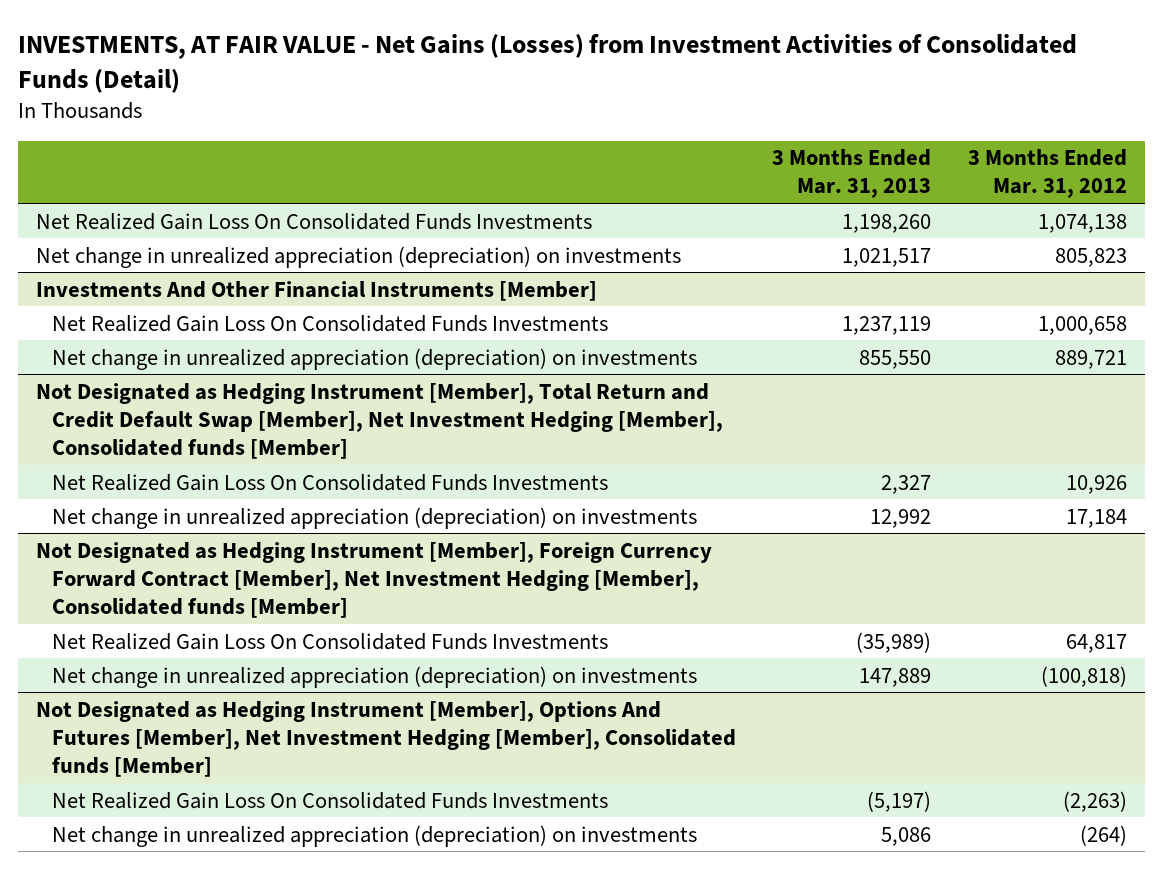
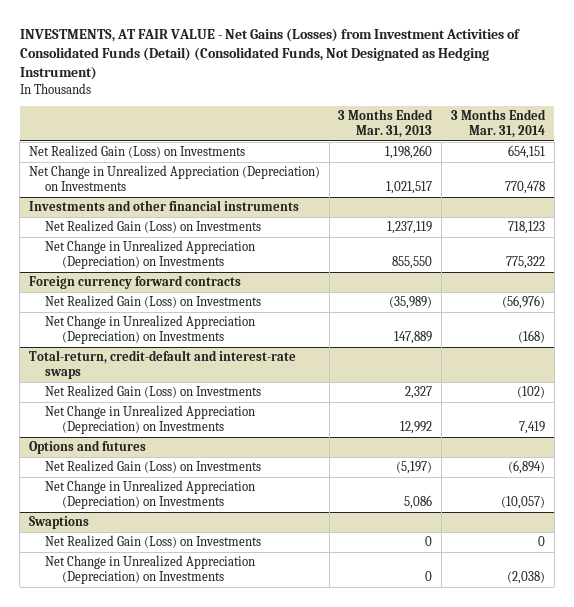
[18,34,1078,93] INVESTMENTS, AT FAIR VALUE - Net Gains (Losses) from Investment Activities of Consolidated Funds (Detail) -> [19,27,520,80] INVESTMENTS, AT FAIR VALUE - Net Gains (Losses) from Investment Activities of Consolidated Funds (Detail) (Consolidated Funds, Not Designated as Hedging Instrument)
[967,149,1127,199] 3 Months Ended Mar. 31, 2012 -> none
none -> [450,109,546,138] 3 Months Ended Mar. 31, 2014
[36,382,724,459] Not Designated as Hedging Instrument [Member], Total Return and Credit Default Swap [Member], Net Investment Hedging [Member], Consolidated funds [Member] -> none
[36,541,713,618] Not Designated as Hedging Instrument [Member], Foreign Currency Forward Contract [Member], Net Investment Hedging [Member], Consolidated funds [Member] -> none
[36,700,737,777] Not Designated as Hedging Instrument [Member], Options And Futures [Member], Net Investment Hedging [Member], Consolidated funds [Member] -> none
[36,212,593,230] Net Realized Gain Loss On Consolidated Funds Investments -> [28,145,245,159] Net Realized Gain (Loss) on Investments
[36,245,682,268] Net change in unrealized appreciation (depreciation) on investments -> [28,165,320,191] Net Change in Unrealized Appreciation (Depreciation) on Investments
[36,280,598,301] Investments And Other Financial Instruments [Member] -> [28,200,299,212] Investments and other financial instruments
[52,314,609,332] Net Realized Gain Loss On Consolidated Funds Investments -> [45,220,262,234] Net Realized Gain (Loss) on Investments
[52,347,698,370] Net change in unrealized appreciation (depreciation) on investments -> [45,240,256,269] Net Change in Unrealized Appreciation (Depreciation) on Investments
none -> [28,275,241,290] Foreign currency forward contracts
[52,473,609,491] Net Realized Gain Loss On Consolidated Funds Investments -> [45,295,262,309] Net Realized Gain (Loss) on Investments
[881,474,932,494] 2,327 -> [389,296,433,310] (35,989)
[52,506,698,529] Net change in unrealized appreciation (depreciation) on investments -> [45,315,256,344] Net Change in Unrealized Appreciation (Depreciation) on Investments
[870,508,932,528] 12,992 -> [394,330,433,344] 147,889
none -> [28,350,296,379] Total-return, credit-default and interest-rate swaps
[52,632,609,650] Net Realized Gain Loss On Consolidated Funds Investments -> [45,385,262,399] Net Realized Gain (Loss) on Investments
[856,631,932,653] (35,989) -> [405,386,433,400] 2,327
[52,665,698,688] Net change in unrealized appreciation (depreciation) on investments -> [45,405,256,434] Net Change in Unrealized Appreciation (Depreciation) on Investments
[859,667,932,687] 147,889 -> [400,420,433,434] 12,992
none -> [28,440,146,455] Options and futures
[52,791,609,809] Net Realized Gain Loss On Consolidated Funds Investments -> [45,460,262,474] Net Realized Gain (Loss) on Investments
[52,824,698,847] Net change in unrealized appreciation (depreciation) on investments -> [45,480,256,509] Net Change in Unrealized Appreciation (Depreciation) on Investments
none -> [28,516,89,530] Swaptions
none -> [45,535,262,549] Net Realized Gain (Loss) on Investments
none -> [45,555,256,584] Net Change in Unrealized Appreciation (Depreciation) on Investments

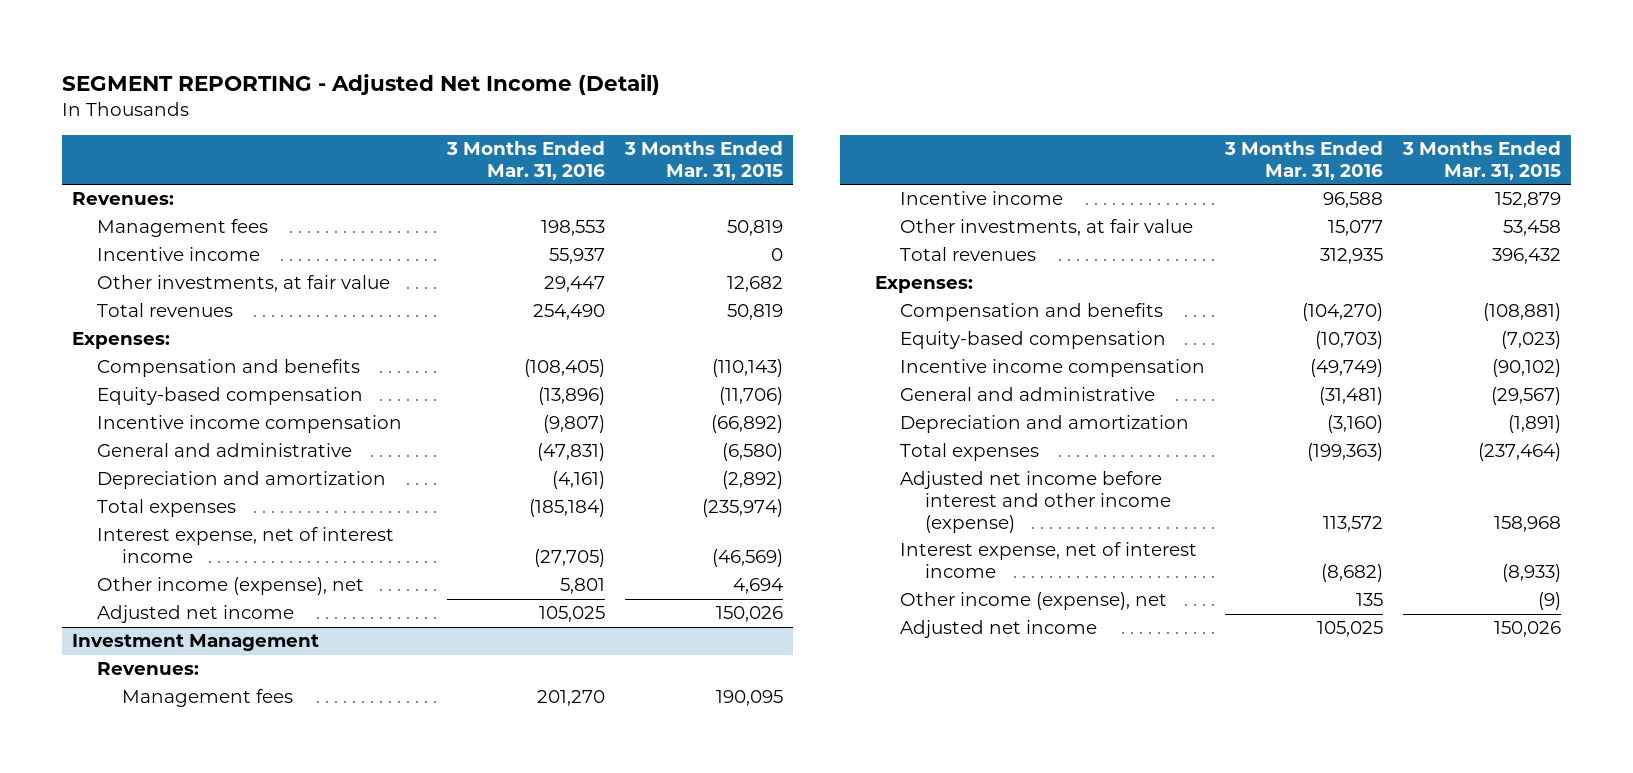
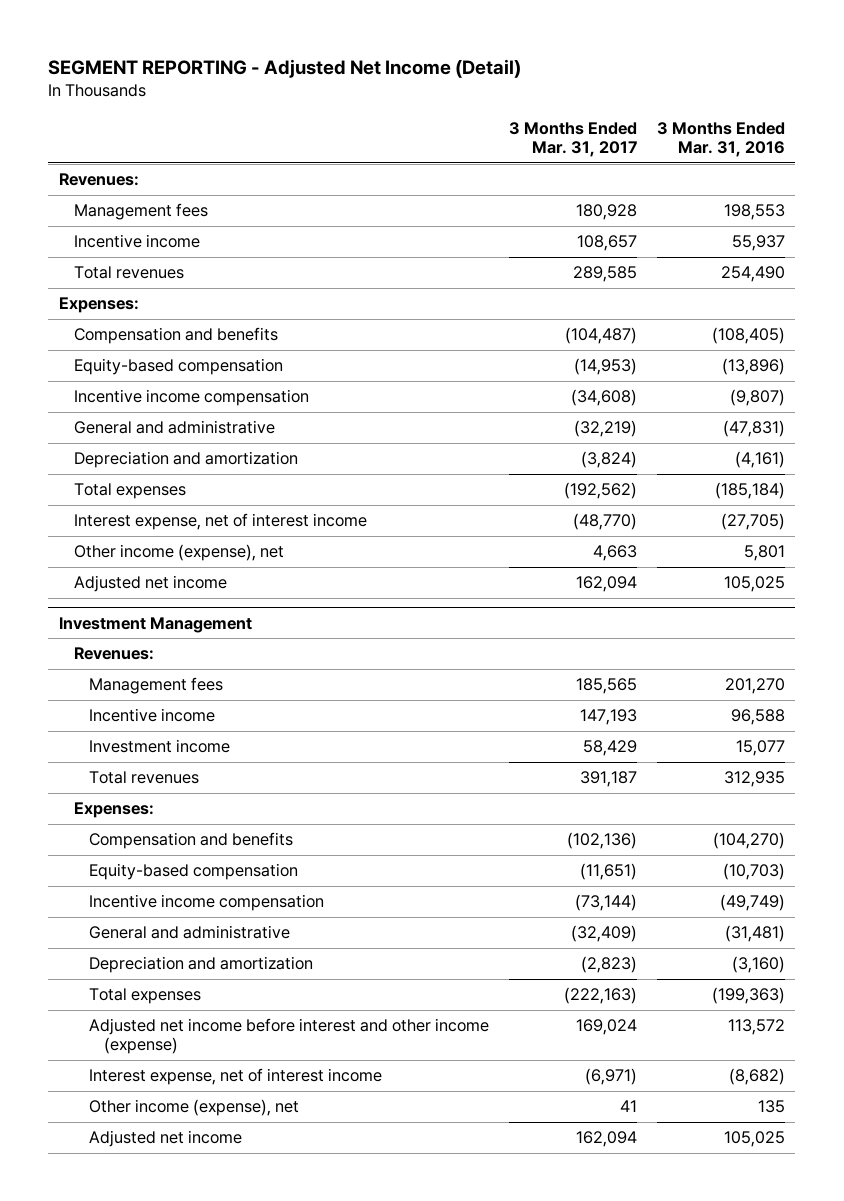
[624,141,784,180] 3 Months Ended Mar. 31, 2015 -> none
none -> [509,121,638,158] 3 Months Ended Mar. 31, 2017
[96,275,390,293] Other investments, at fair value -> none
[900,219,1194,237] Other investments, at fair value -> [88,739,230,754] Investment income

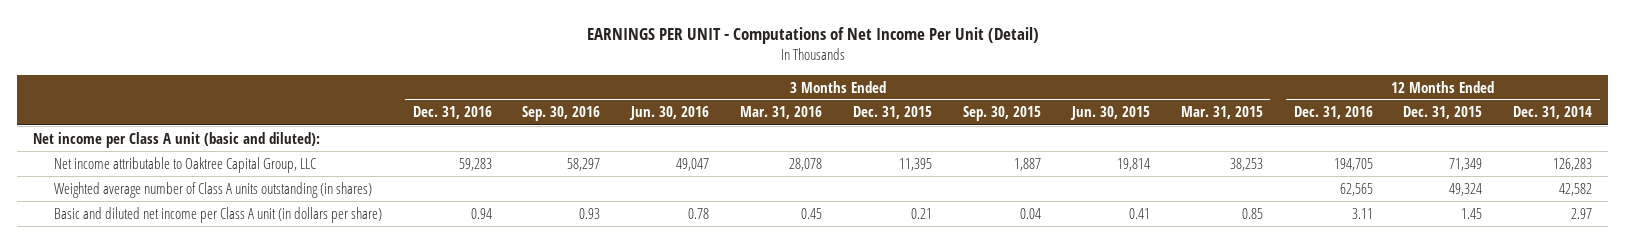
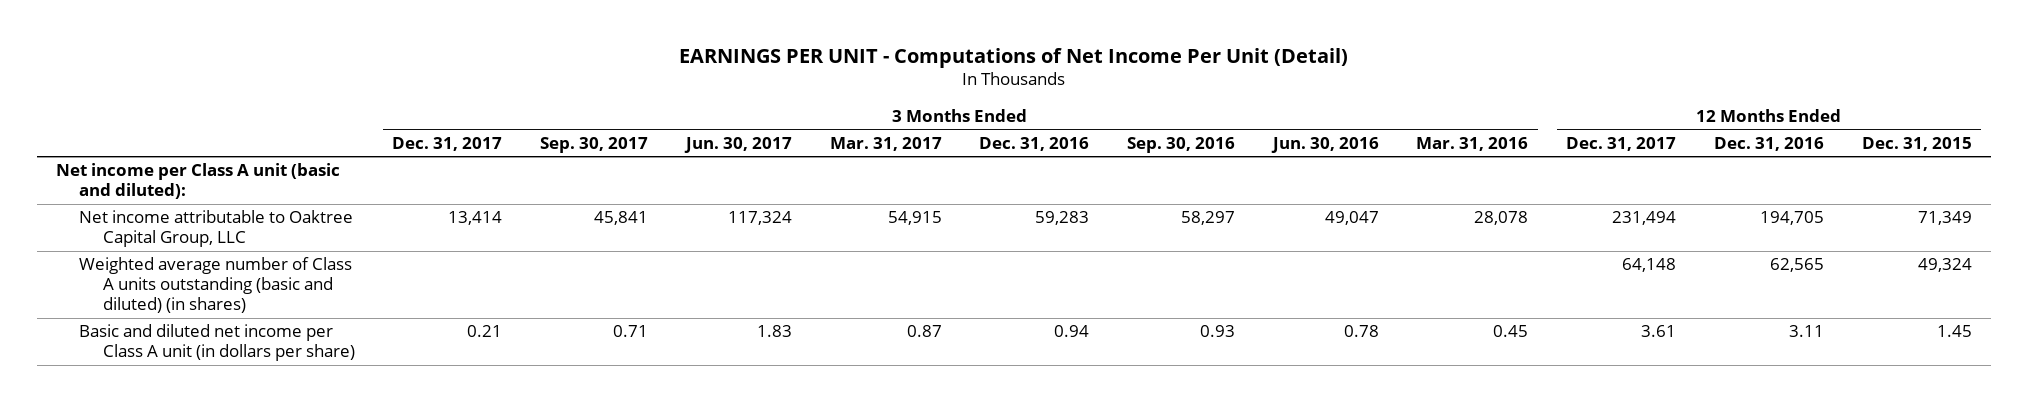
[853,106,933,120] Dec. 31, 2015 -> none
[962,106,1041,122] Sep. 30, 2015 -> none
[1069,106,1150,121] Jun. 30, 2015 -> none
[1180,106,1263,120] Mar. 31, 2015 -> none
[1513,106,1593,120] Dec. 31, 2014 -> none
none -> [392,136,503,151] Dec. 31, 2017
none -> [540,136,649,153] Sep. 30, 2017
none -> [683,136,792,153] Jun. 30, 2017
none -> [829,136,942,151] Mar. 31, 2017
none -> [1566,136,1677,151] Dec. 31, 2017
[53,181,372,198] Weighted average number of Class A units outstanding (in shares) -> [79,257,353,314] Weighted average number of Class A units outstanding (basic and diluted) (in shares)

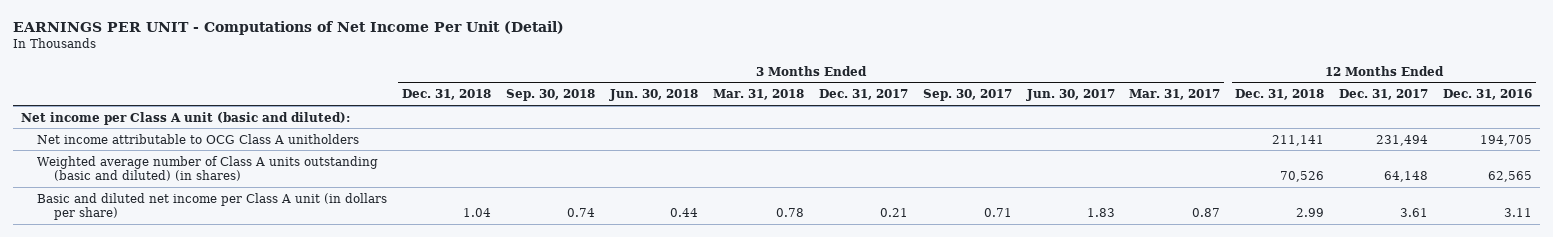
[979,136,1090,151] Dec. 31, 2016 -> none
[1127,136,1236,153] Sep. 30, 2016 -> none
[1270,136,1379,153] Jun. 30, 2016 -> none
[1416,136,1529,151] Mar. 31, 2016 -> none
[1861,136,1972,151] Dec. 31, 2015 -> none
none -> [402,89,492,101] Dec. 31, 2018
none -> [506,89,596,102] Sep. 30, 2018
none -> [608,89,698,102] Jun. 30, 2018
none -> [712,89,804,101] Mar. 31, 2018
none -> [1235,89,1325,101] Dec. 31, 2018
[79,210,354,248] Net income attributable to Oaktree Capital Group, LLC -> none
none -> [37,133,360,144] Net income attributable to OCG Class A unitholders

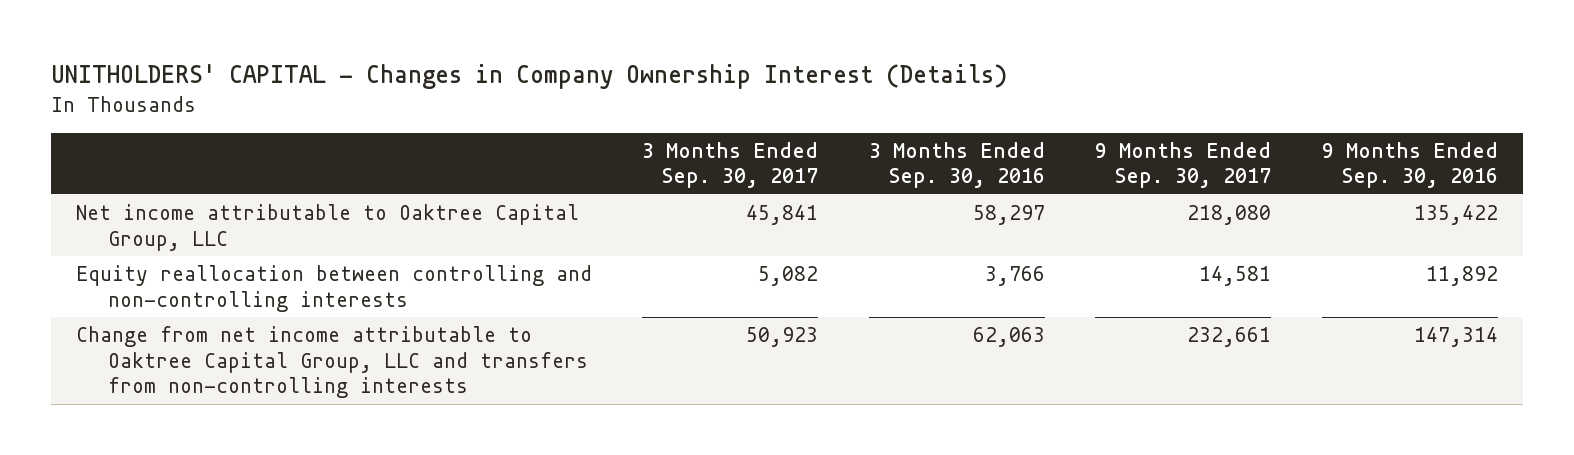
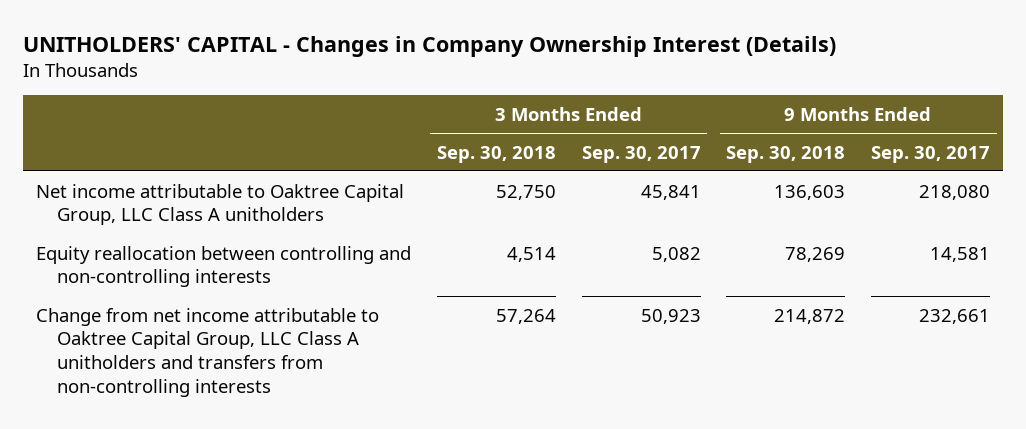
[868,141,1045,189] 3 Months Ended Sep. 30, 2016 -> none
[1321,141,1498,189] 9 Months Ended Sep. 30, 2016 -> none
none -> [436,145,556,163] Sep. 30, 2018
none -> [726,145,846,163] Sep. 30, 2018
[75,204,579,251] Net income attributable to Oaktree Capital Group, LLC -> [36,183,405,226] Net income attributable to Oaktree Capital Group, LLC Class A unitholders
[75,326,588,399] Change from net income attributable to Oaktree Capital Group, LLC and transfers from non-controlling interests -> [36,307,380,398] Change from net income attributable to Oaktree Capital Group, LLC Class A unitholders and transfers from non-controlling interests

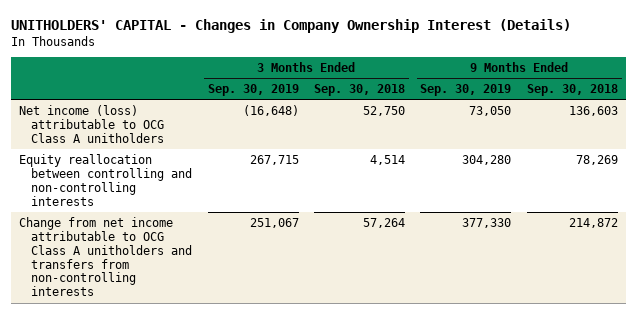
[581,145,701,163] Sep. 30, 2017 -> none
[871,145,991,163] Sep. 30, 2017 -> none
none -> [207,83,299,96] Sep. 30, 2019
none -> [420,83,512,96] Sep. 30, 2019
[36,183,405,226] Net income attributable to Oaktree Capital Group, LLC Class A unitholders -> [19,104,165,143] Net income (loss) attributable to OCG Class A unitholders
[36,307,380,398] Change from net income attributable to Oaktree Capital Group, LLC Class A unitholders and transfers from non-controlling interests -> [19,216,193,297] Change from net income attributable to OCG Class A unitholders and transfers from non-controlling interests

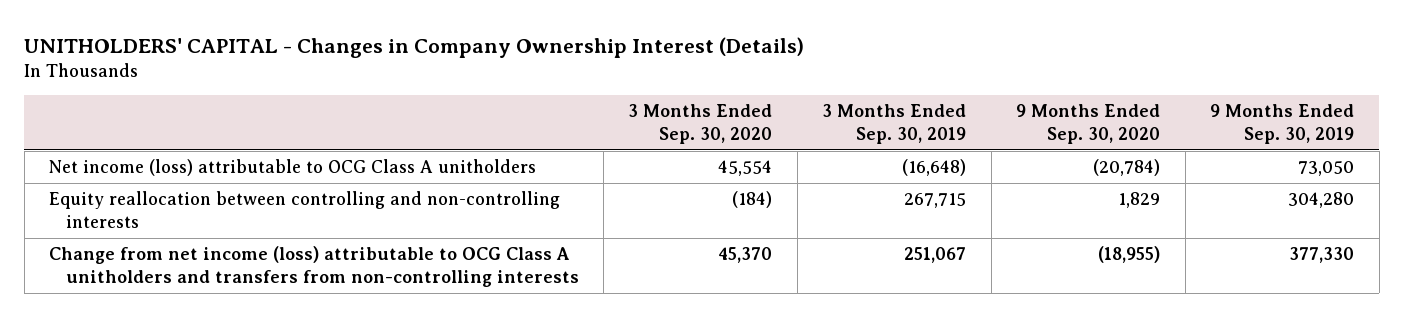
[314,83,406,96] Sep. 30, 2018 -> none
[526,83,618,96] Sep. 30, 2018 -> none
none -> [628,104,773,144] 3 Months Ended Sep. 30, 2020
none -> [1016,104,1161,144] 9 Months Ended Sep. 30, 2020
[19,216,193,297] Change from net income attributable to OCG Class A unitholders and transfers from non-controlling interests -> [49,246,579,287] Change from net income (loss) attributable to OCG Class A unitholders and transfers from non-controlling interests

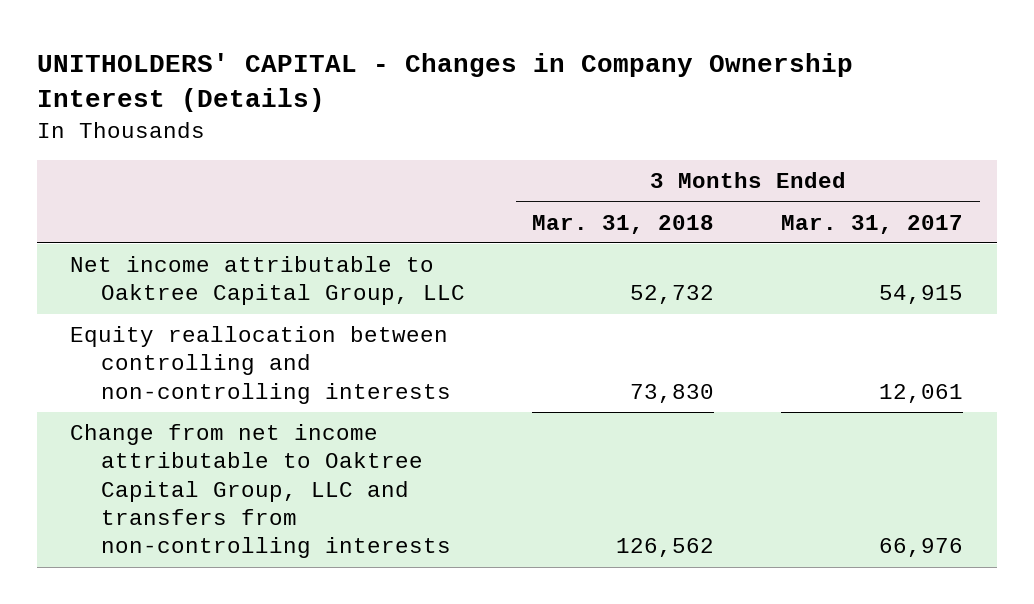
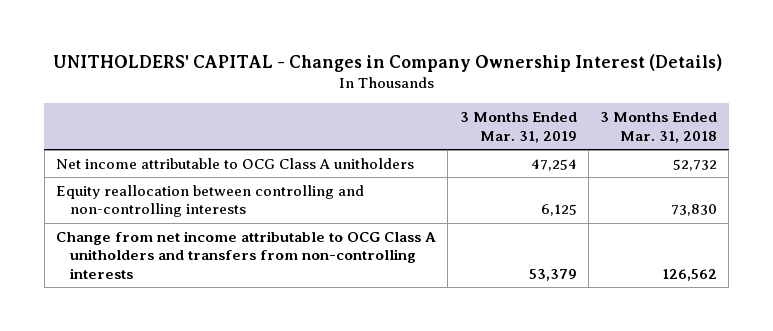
[781,214,964,234] Mar. 31, 2017 -> none
none -> [459,112,577,143] 3 Months Ended Mar. 31, 2019
[70,256,466,306] Net income attributable to Oaktree Capital Group, LLC -> [56,157,415,169] Net income attributable to OCG Class A unitholders
[70,424,452,559] Change from net income attributable to Oaktree Capital Group, LLC and transfers from non-controlling interests -> [56,230,437,279] Change from net income attributable to OCG Class A unitholders and transfers from non-controlling interests

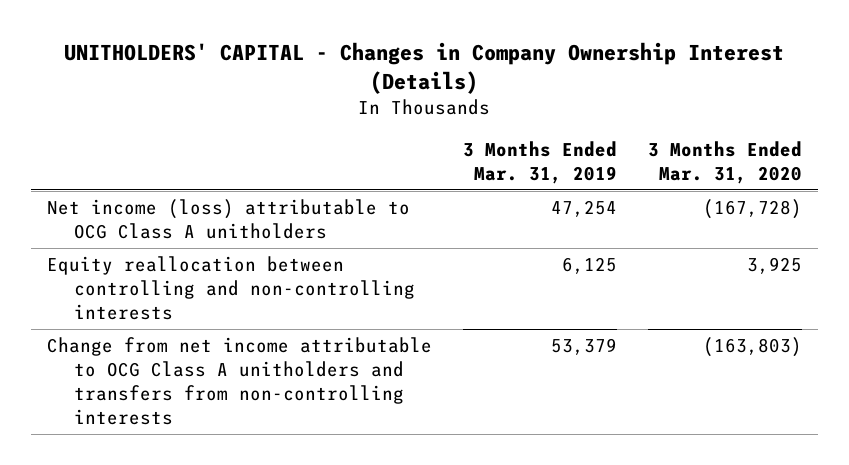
[600,112,718,143] 3 Months Ended Mar. 31, 2018 -> none
none -> [648,140,803,184] 3 Months Ended Mar. 31, 2020
[56,157,415,169] Net income attributable to OCG Class A unitholders -> [46,198,410,239] Net income (loss) attributable to OCG Class A unitholders

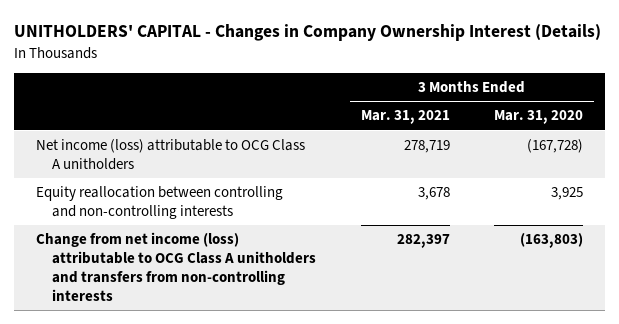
[462,140,617,184] 3 Months Ended Mar. 31, 2019 -> none
none -> [360,110,450,125] Mar. 31, 2021
[46,336,432,426] Change from net income attributable to OCG Class A unitholders and transfers from non-controlling interests -> [36,232,317,301] Change from net income (loss) attributable to OCG Class A unitholders and transfers from non-controlling interests

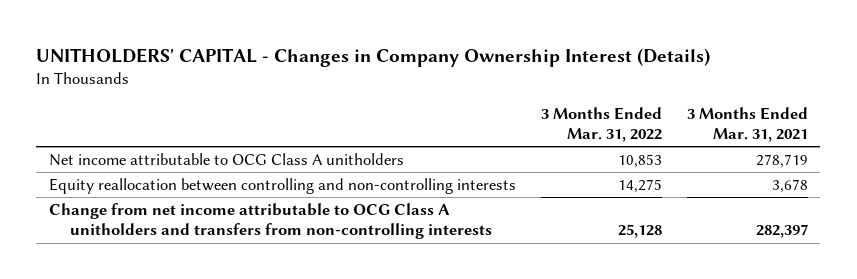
[494,110,584,125] Mar. 31, 2020 -> none
none -> [540,106,662,143] 3 Months Ended Mar. 31, 2022
[36,139,306,170] Net income (loss) attributable to OCG Class A unitholders -> [48,153,404,167] Net income attributable to OCG Class A unitholders
[36,232,317,301] Change from net income (loss) attributable to OCG Class A unitholders and transfers from non-controlling interests -> [48,203,493,240] Change from net income attributable to OCG Class A unitholders and transfers from non-controlling interests

